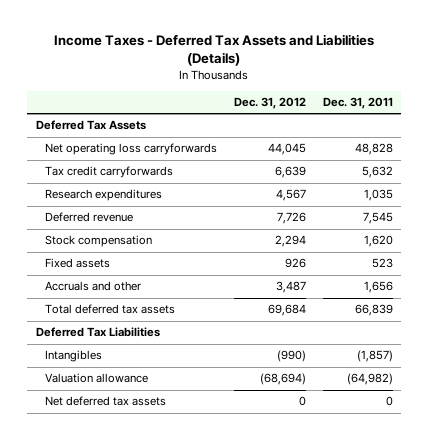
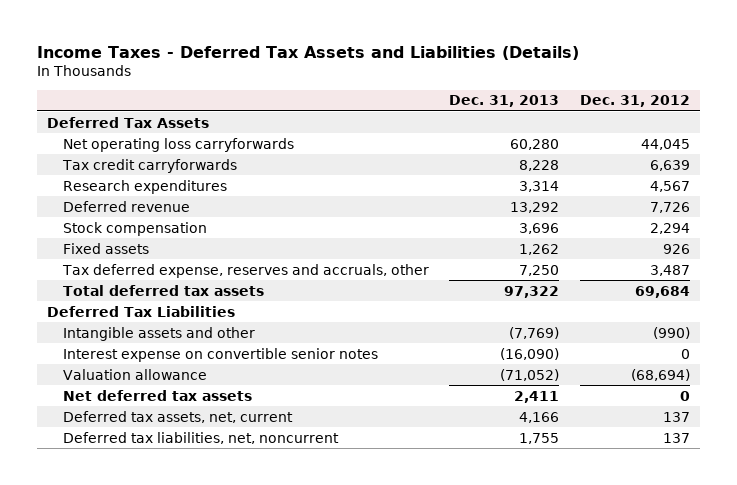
[322,97,393,110] Dec. 31, 2011 -> none
none -> [449,95,560,108] Dec. 31, 2013
[45,281,142,292] Accruals and other -> [62,263,430,278] Tax deferred expense, reserves and accruals, other
[45,350,103,363] Intangibles -> [63,326,256,341] Intangible assets and other
none -> [63,347,379,362] Interest expense on convertible senior notes
none -> [63,410,294,423] Deferred tax assets, net, current
none -> [63,431,340,444] Deferred tax liabilities, net, noncurrent

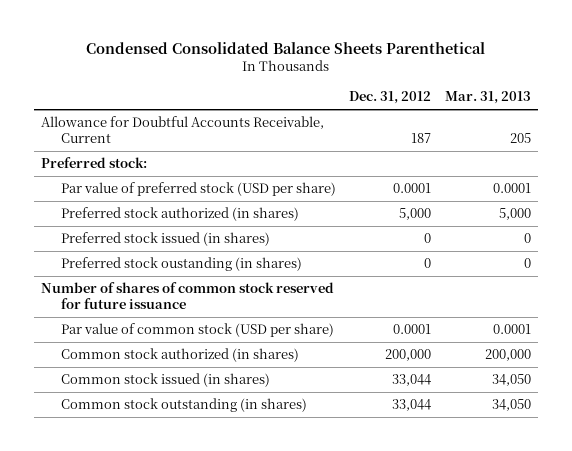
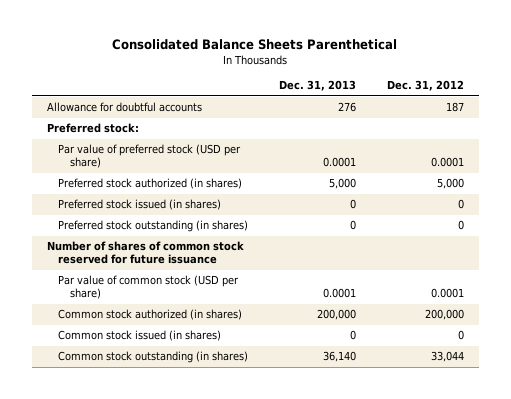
[85,41,485,54] Condensed Consolidated Balance Sheets Parenthetical -> [112,38,398,50] Consolidated Balance Sheets Parenthetical
[444,91,531,105] Mar. 31, 2013 -> none
none -> [279,80,357,92] Dec. 31, 2013
[40,116,324,144] Allowance for Doubtful Accounts Receivable, Current -> [46,102,202,113] Allowance for doubtful accounts
[60,257,302,272] Preferred stock oustanding (in shares) -> [58,220,249,233] Preferred stock outstanding (in shares)
[392,374,432,387] 33,044 -> [457,330,464,341] 0

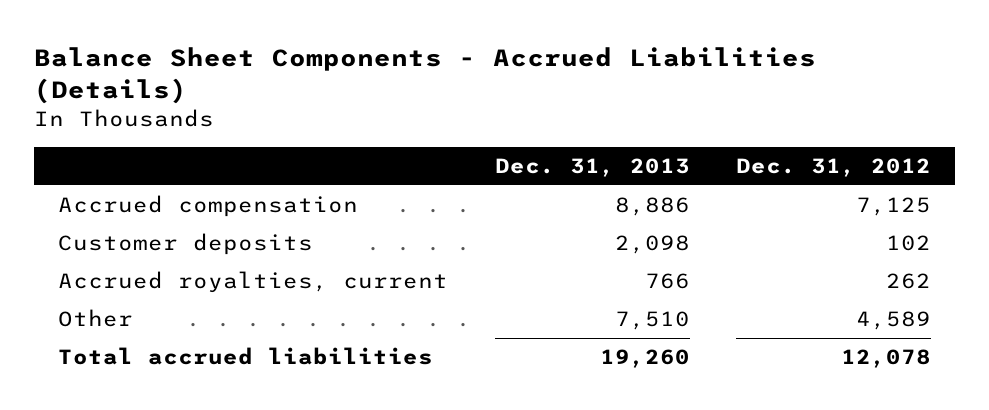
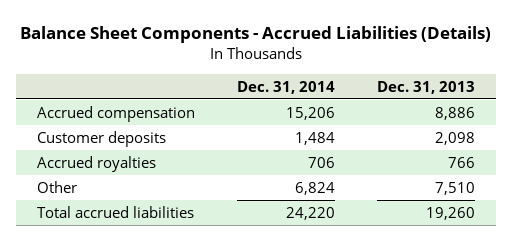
[736,157,932,177] Dec. 31, 2012 -> none
none -> [236,80,335,94] Dec. 31, 2014
[57,271,448,294] Accrued royalties, current -> [36,155,156,172] Accrued royalties

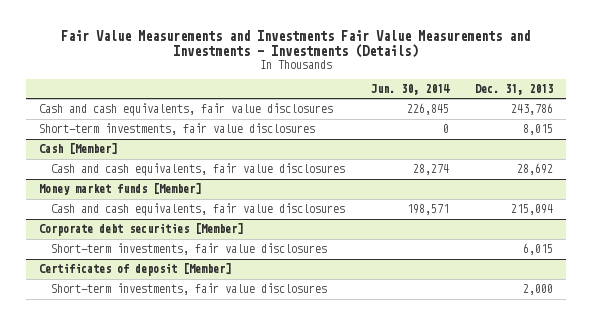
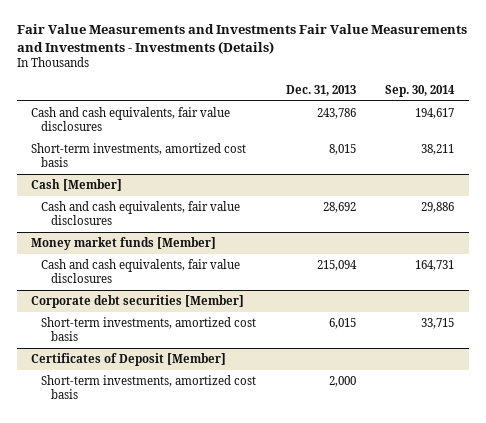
[371,84,451,96] Jun. 30, 2014 -> none
none -> [385,84,456,97] Sep. 30, 2014
[38,123,315,136] Short-term investments, fair value disclosures -> [31,143,247,167] Short-term investments, amortized cost basis
[51,283,328,296] Short-term investments, fair value disclosures -> none
[51,243,328,256] Short-term investments, fair value disclosures -> [41,317,257,341] Short-term investments, amortized cost basis
[38,263,231,277] Certificates of deposit [Member] -> [31,353,227,367] Certificates of Deposit [Member]
none -> [41,375,257,399] Short-term investments, amortized cost basis

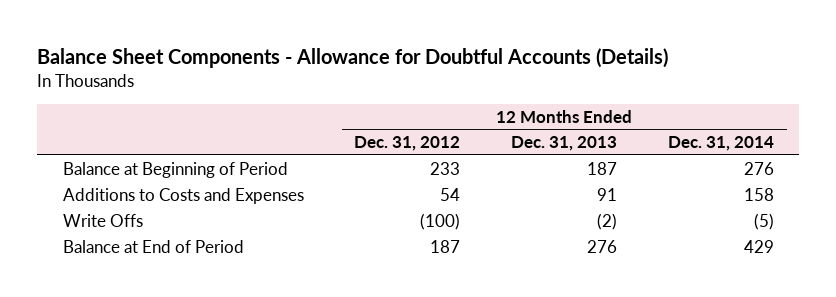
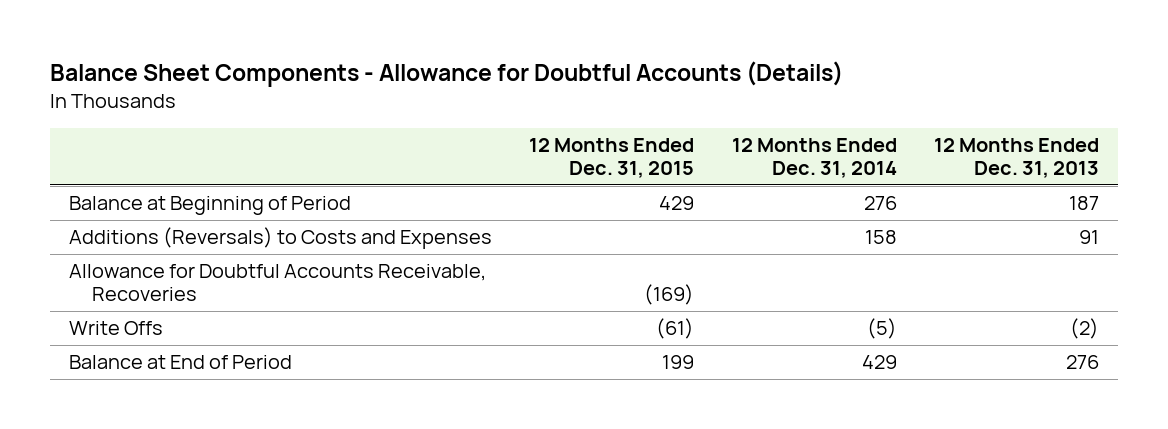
[354,136,461,152] Dec. 31, 2012 -> none
none -> [529,137,695,179] 12 Months Ended Dec. 31, 2015
[62,187,304,204] Additions to Costs and Expenses -> [68,227,492,250] Additions (Reversals) to Costs and Expenses
none -> [68,264,486,302] Allowance for Doubtful Accounts Receivable, Recoveries

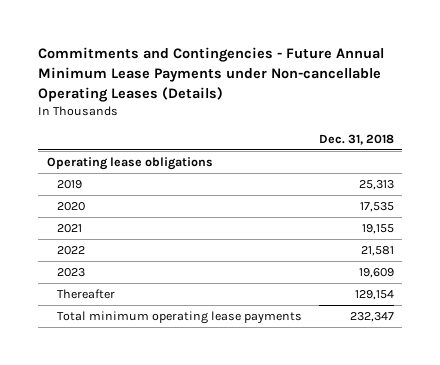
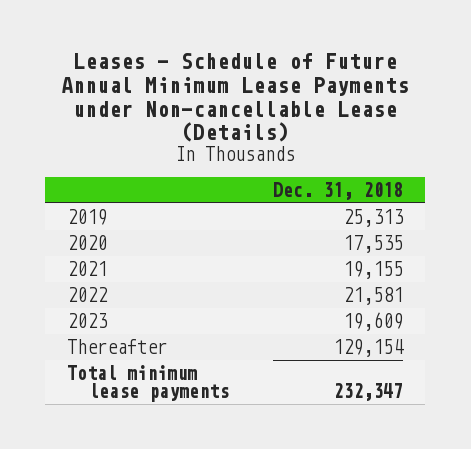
[38,47,385,102] Commitments and Contingencies - Future Annual Minimum Lease Payments under Non-cancellable Operating Leases (Details) -> [61,53,410,143] Leases - Schedule of Future Annual Minimum Lease Payments under Non-cancellable Lease (Details)
[46,157,213,171] Operating lease obligations -> none
[57,311,303,325] Total minimum operating lease payments -> [67,365,230,403] Total minimum lease payments

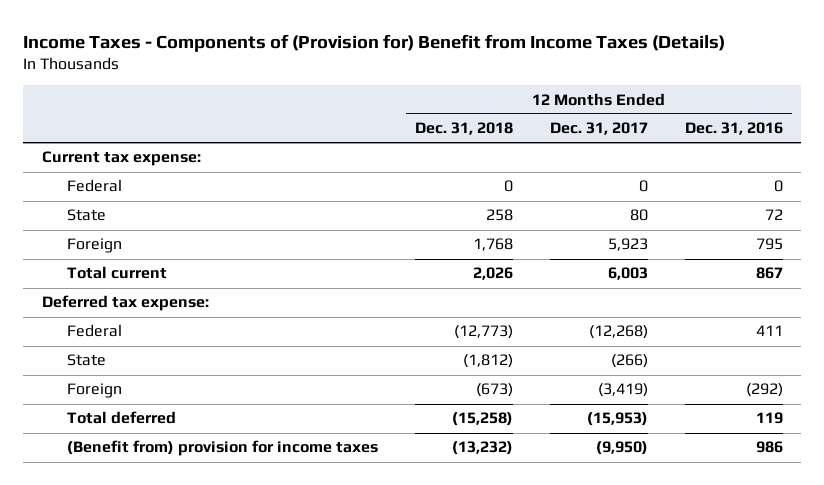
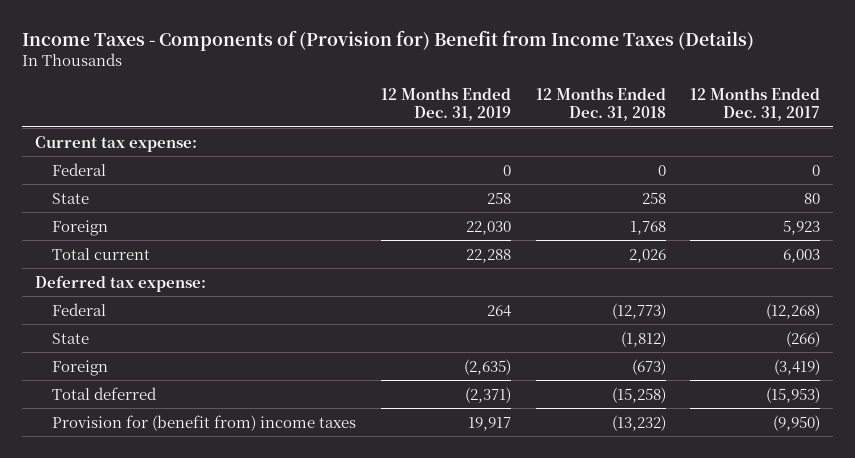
[684,122,783,136] Dec. 31, 2016 -> none
none -> [380,87,511,122] 12 Months Ended Dec. 31, 2019
[67,440,379,457] (Benefit from) provision for income taxes -> [51,414,356,431] Provision for (benefit from) income taxes

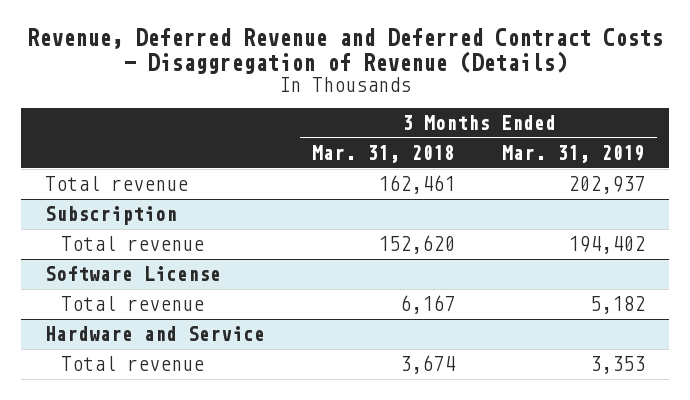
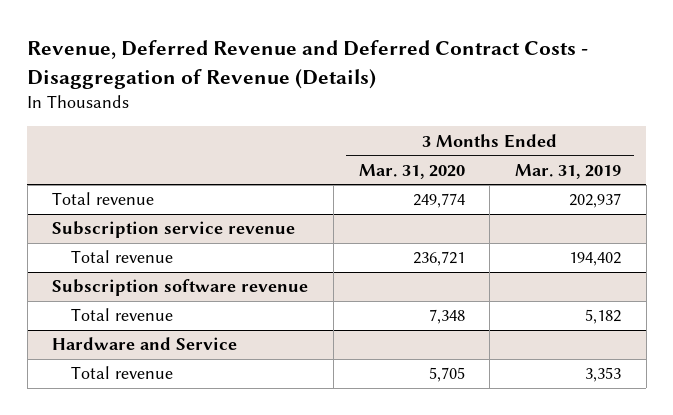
[312,145,456,164] Mar. 31, 2018 -> none
none -> [358,163,465,179] Mar. 31, 2020
[44,206,177,226] Subscription -> [52,221,296,239] Subscription service revenue
[44,266,221,282] Software License -> [52,279,309,297] Subscription software revenue

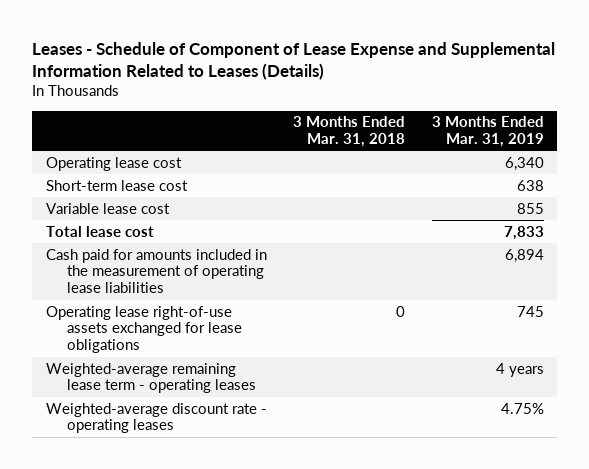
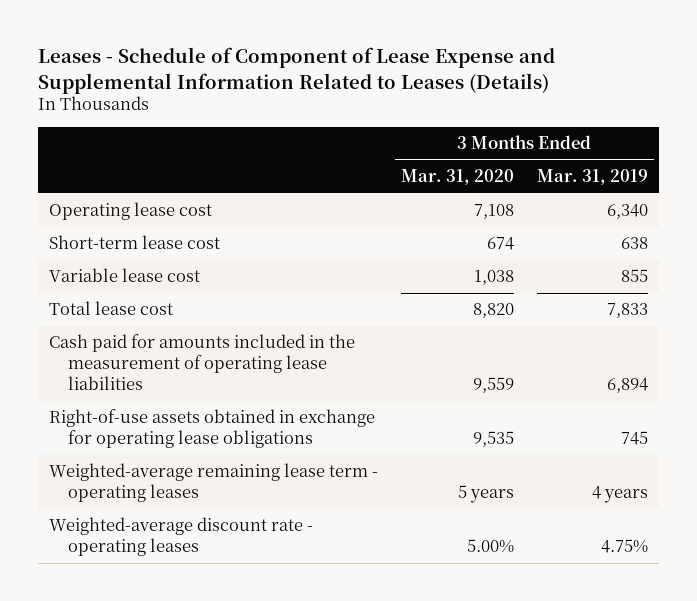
[293,116,406,148] 3 Months Ended Mar. 31, 2018 -> none
none -> [401,169,515,186] Mar. 31, 2020
[45,305,242,354] Operating lease right-of-use assets exchanged for lease obligations -> [49,409,376,449] Right-of-use assets obtained in exchange for operating lease obligations

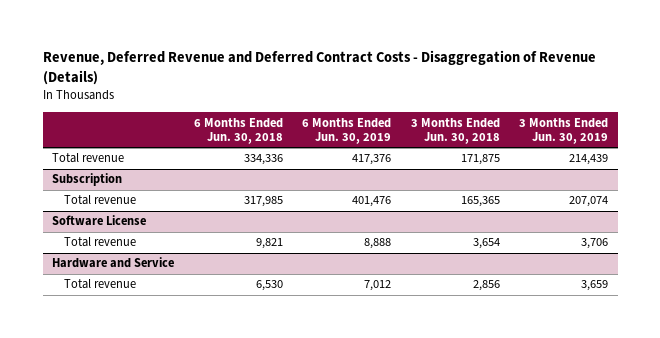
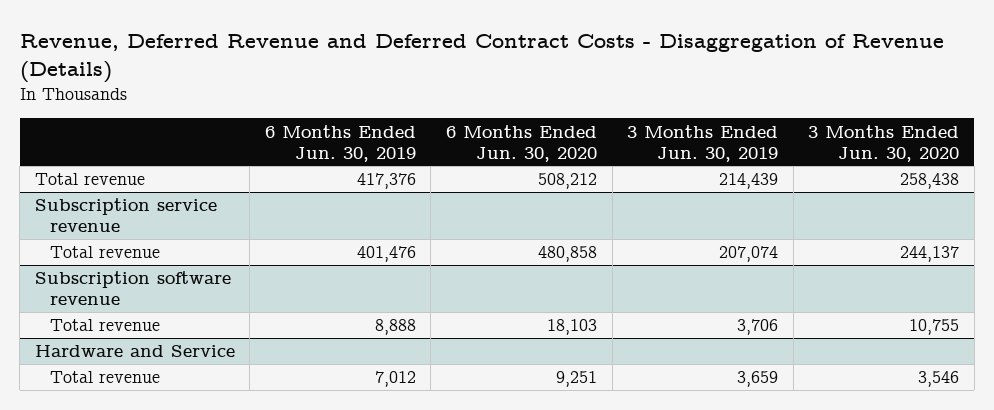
[193,117,283,145] 6 Months Ended Jun. 30, 2018 -> none
[410,117,500,145] 3 Months Ended Jun. 30, 2018 -> none
none -> [445,124,597,162] 6 Months Ended Jun. 30, 2020
none -> [808,124,960,162] 3 Months Ended Jun. 30, 2020
[52,173,123,187] Subscription -> [34,198,217,233] Subscription service revenue
[52,215,147,227] Software License -> [34,271,231,306] Subscription software revenue

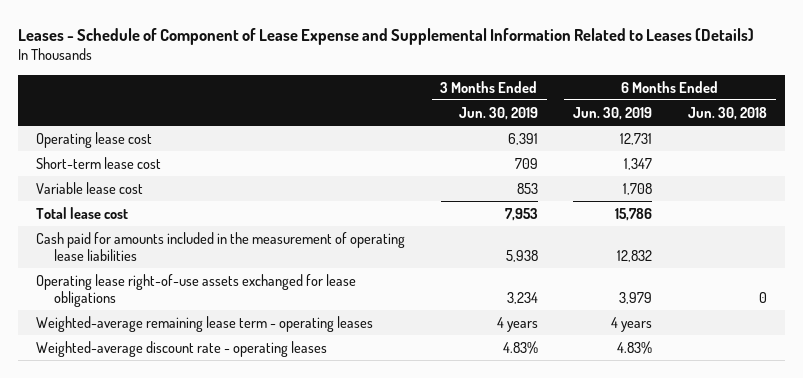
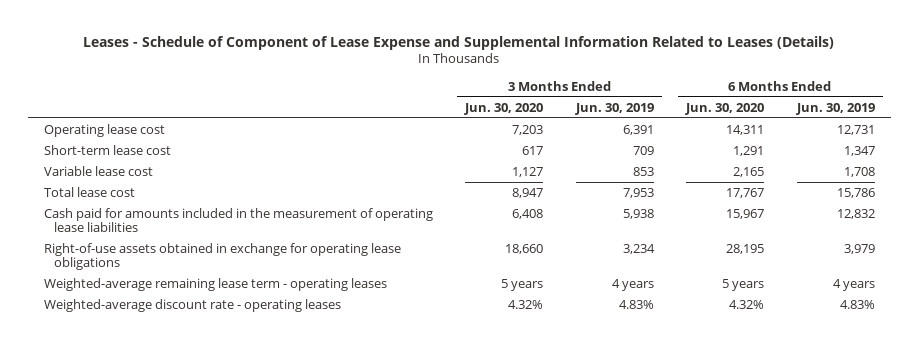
[687,106,767,120] Jun. 30, 2018 -> none
none -> [464,102,544,115] Jun. 30, 2020
none -> [685,102,765,115] Jun. 30, 2020
[36,273,357,307] Operating lease right-of-use assets exchanged for lease obligations -> [43,242,401,271] Right-of-use assets obtained in exchange for operating lease obligations

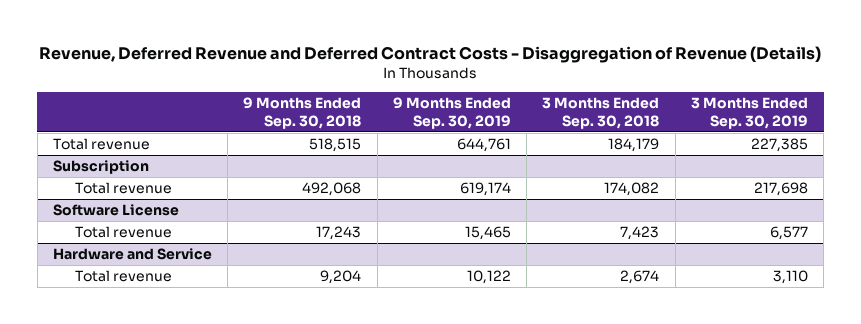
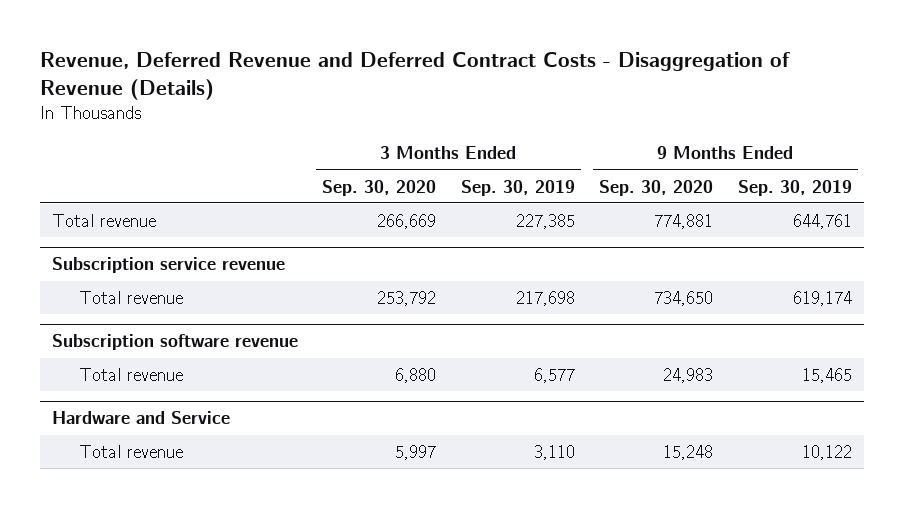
[243,97,362,129] 9 Months Ended Sep. 30, 2018 -> none
[542,97,660,129] 3 Months Ended Sep. 30, 2018 -> none
none -> [322,179,437,196] Sep. 30, 2020
none -> [599,179,714,196] Sep. 30, 2020
[52,160,149,175] Subscription -> [51,257,285,274] Subscription service revenue
[52,204,179,217] Software License -> [51,334,298,351] Subscription software revenue

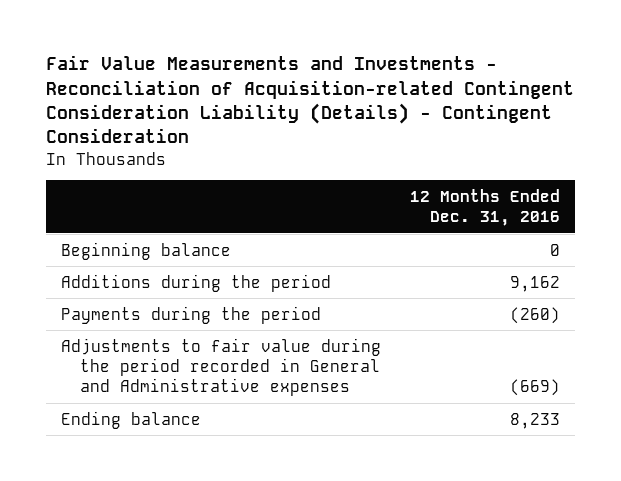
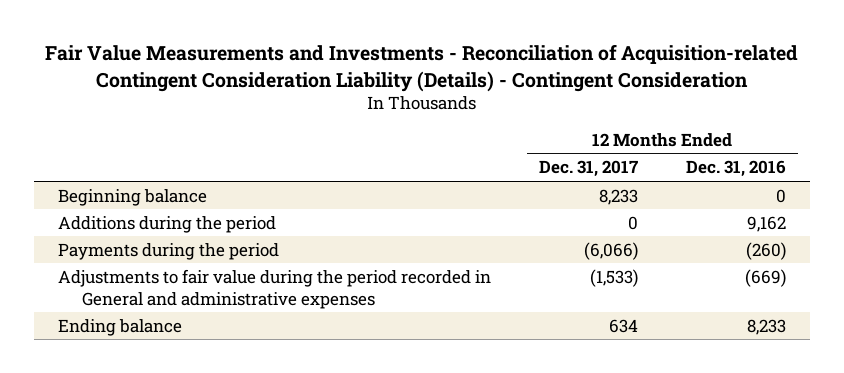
none -> [538,160,638,178] Dec. 31, 2017
[60,337,381,397] Adjustments to fair value during the period recorded in General and Administrative expenses -> [58,268,492,309] Adjustments to fair value during the period recorded in General and administrative expenses

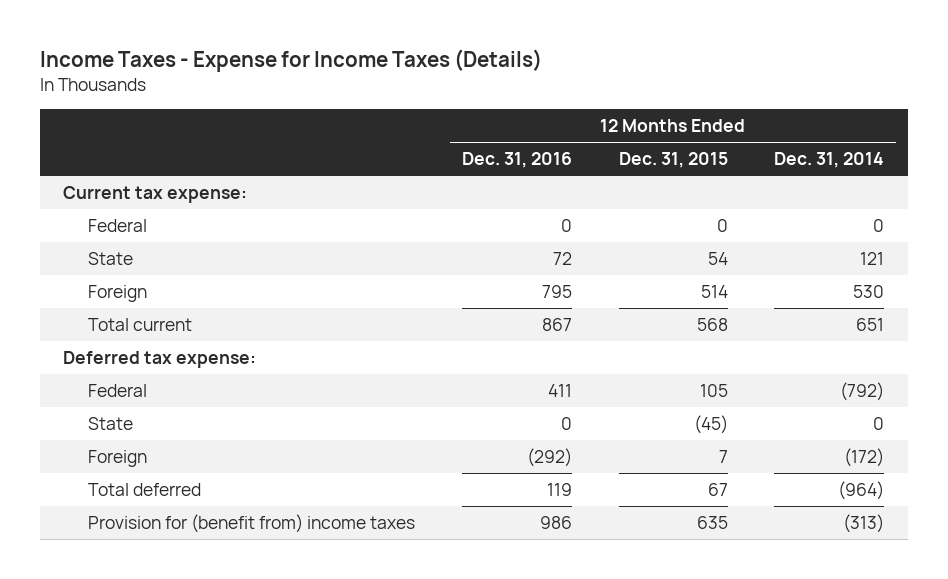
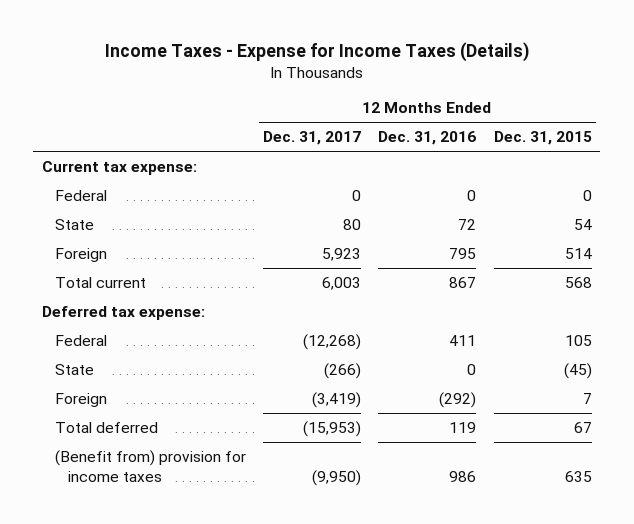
[774,152,885,169] Dec. 31, 2014 -> none
none -> [263,131,362,146] Dec. 31, 2017
[87,513,415,533] Provision for (benefit from) income taxes -> [54,449,246,482] (Benefit from) provision for income taxes

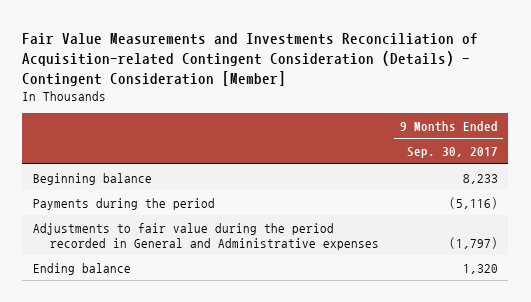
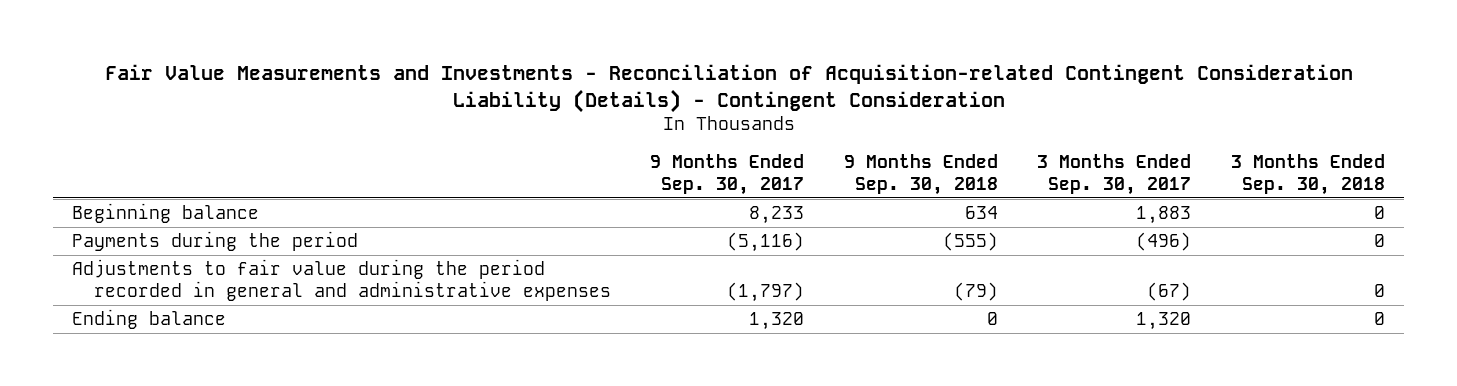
[22,32,479,86] Fair Value Measurements and Investments Reconciliation of Acquisition-related Contingent Consideration (Details) - Contingent Consideration [Member] -> [104,63,1353,113] Fair Value Measurements and Investments - Reconciliation of Acquisition-related Contingent Consideration Liability (Details) - Contingent Consideration
none -> [843,153,998,195] 9 Months Ended Sep. 30, 2018
none -> [1037,153,1192,195] 3 Months Ended Sep. 30, 2017
none -> [1230,153,1385,195] 3 Months Ended Sep. 30, 2018
[32,222,379,250] Adjustments to fair value during the period recorded in General and Administrative expenses -> [72,258,612,302] Adjustments to fair value during the period recorded in general and administrative expenses

